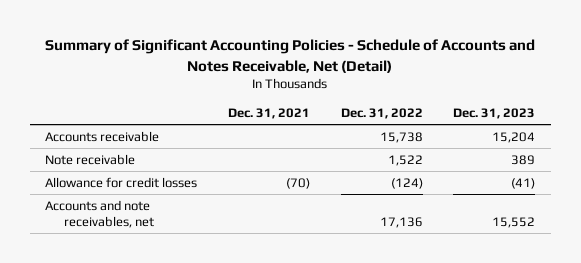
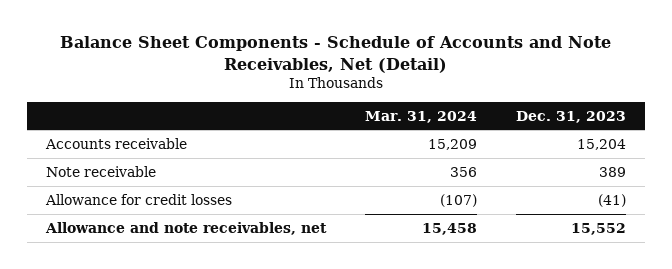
[45,39,536,73] Summary of Significant Accounting Policies - Schedule of Accounts and Notes Receivable, Net (Detail) -> [60,36,612,73] Balance Sheet Components - Schedule of Accounts and Note Receivables, Net (Detail)
[228,107,311,119] Dec. 31, 2021 -> none
[340,107,423,119] Dec. 31, 2022 -> none
none -> [365,110,478,123] Mar. 31, 2024
[45,199,154,228] Accounts and note receivables, net -> [45,221,328,235] Allowance and note receivables, net

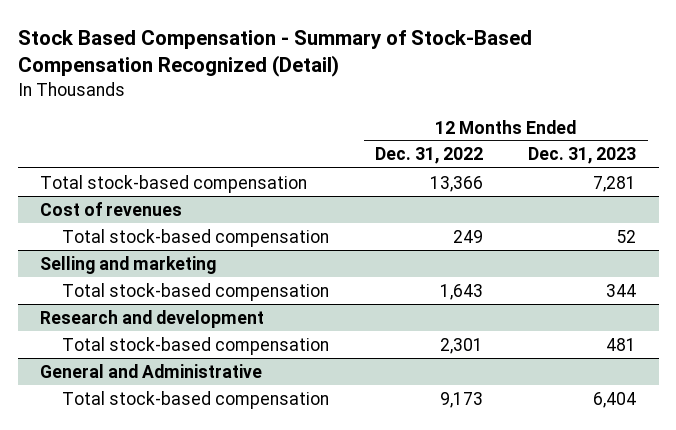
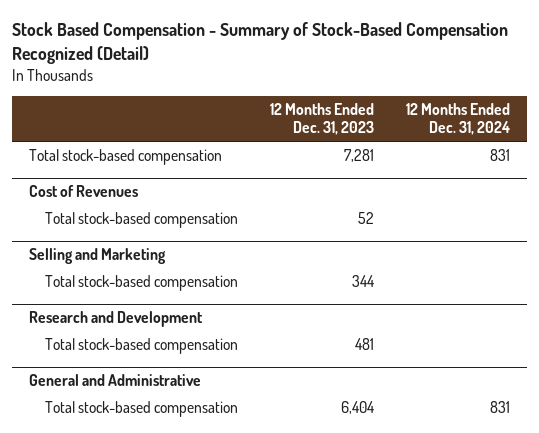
[374,147,483,165] Dec. 31, 2022 -> none
none -> [406,103,511,136] 12 Months Ended Dec. 31, 2024
[40,201,183,216] Cost of revenues -> [28,185,138,198] Cost of Revenues
[40,255,217,274] Selling and marketing -> [28,248,166,265] Selling and Marketing
[40,309,265,328] Research and development -> [28,311,203,328] Research and Development

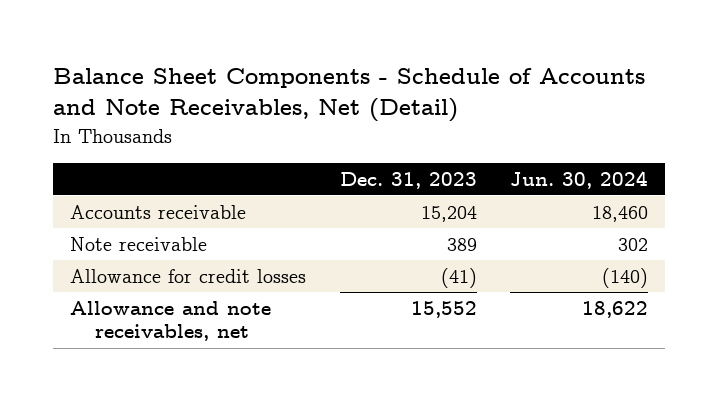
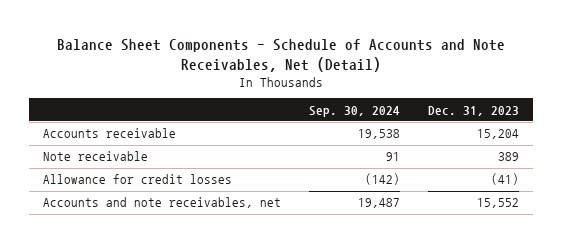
[510,170,649,189] Jun. 30, 2024 -> none
none -> [309,105,401,117] Sep. 30, 2024
[70,300,272,342] Allowance and note receivables, net -> [43,197,282,209] Accounts and note receivables, net

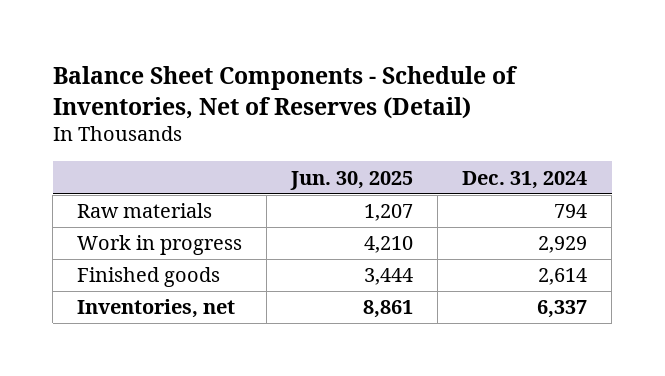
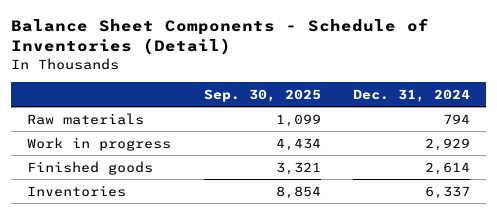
[52,65,518,119] Balance Sheet Components - Schedule of Inventories, Net of Reserves (Detail) -> [10,18,429,56] Balance Sheet Components - Schedule of Inventories (Detail)
[290,170,414,190] Jun. 30, 2025 -> none
none -> [203,88,321,102] Sep. 30, 2025
[77,299,236,319] Inventories, net -> [27,184,127,197] Inventories

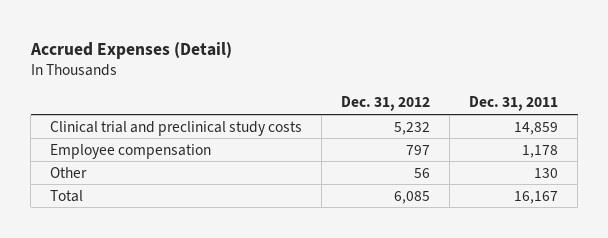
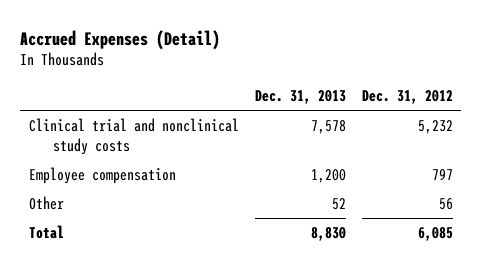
[469,96,559,112] Dec. 31, 2011 -> none
none -> [254,90,346,105] Dec. 31, 2013
[50,120,303,136] Clinical trial and preclinical study costs -> [28,118,239,155] Clinical trial and nonclinical study costs

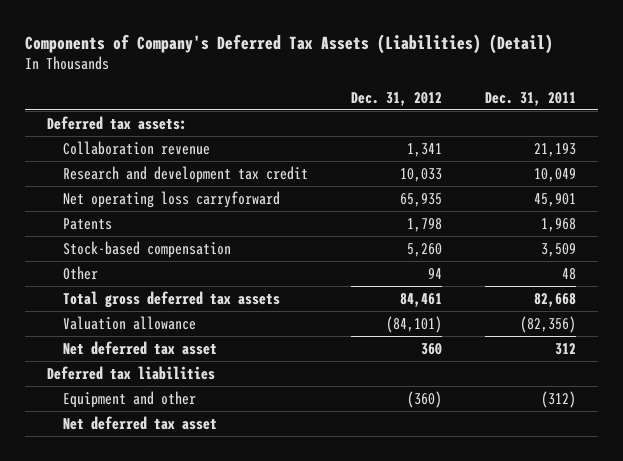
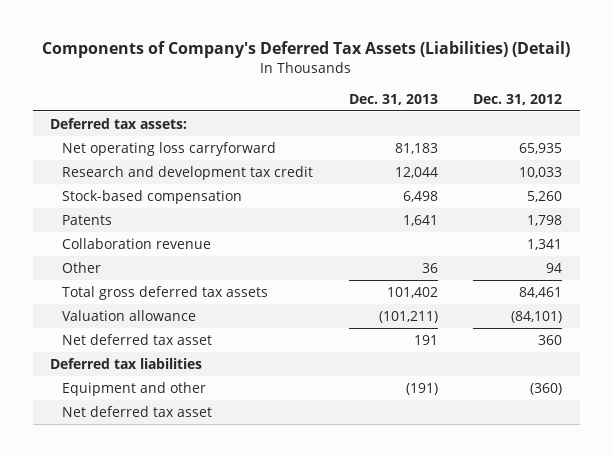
[485,91,577,106] Dec. 31, 2011 -> none
none -> [348,93,438,105] Dec. 31, 2013
[62,165,308,183] Research and development tax credit -> [62,166,314,181] Research and development tax credit
[62,217,112,230] Patents -> [62,215,113,226] Patents
[62,140,210,155] Collaboration revenue -> [62,238,212,250] Collaboration revenue

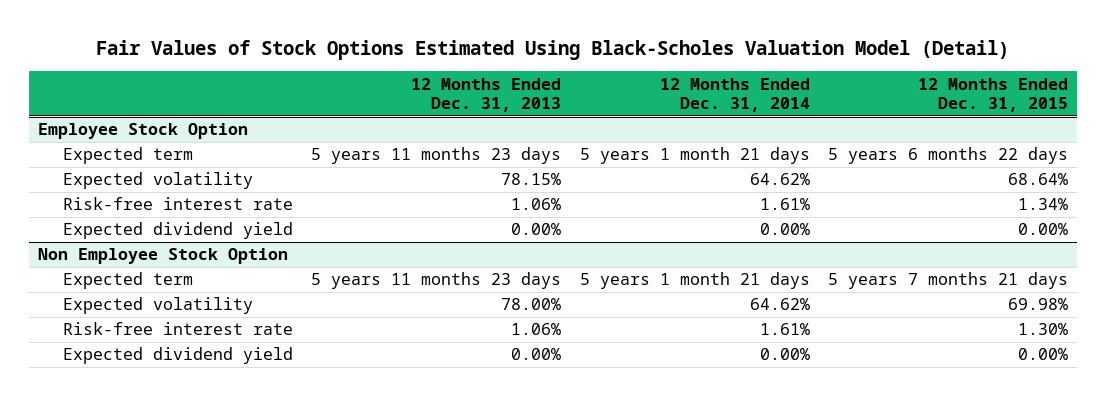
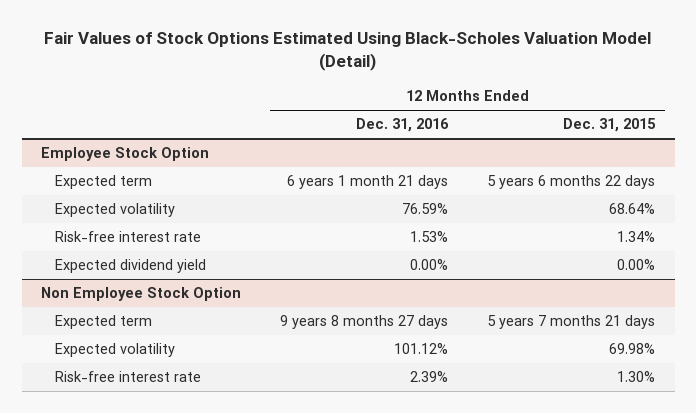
[411,77,562,113] 12 Months Ended Dec. 31, 2013 -> none
[659,77,810,113] 12 Months Ended Dec. 31, 2014 -> none
none -> [356,118,450,133] Dec. 31, 2016
[62,347,293,365] Expected dividend yield -> none

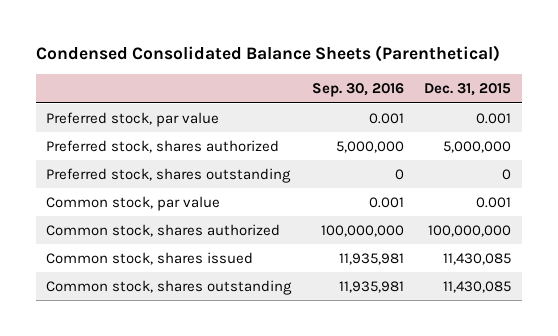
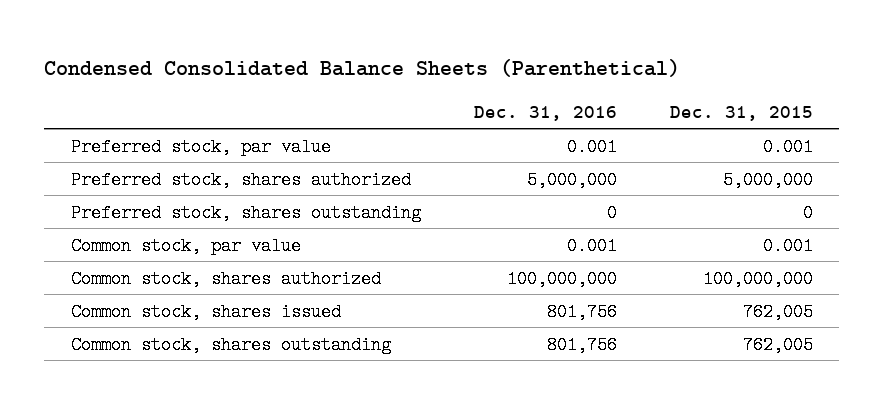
[311,83,404,98] Sep. 30, 2016 -> none
none -> [473,105,617,121] Dec. 31, 2016
[443,252,512,265] 11,430,085 -> [742,302,813,321] 762,005
[443,280,512,293] 11,430,085 -> [742,335,813,354] 762,005

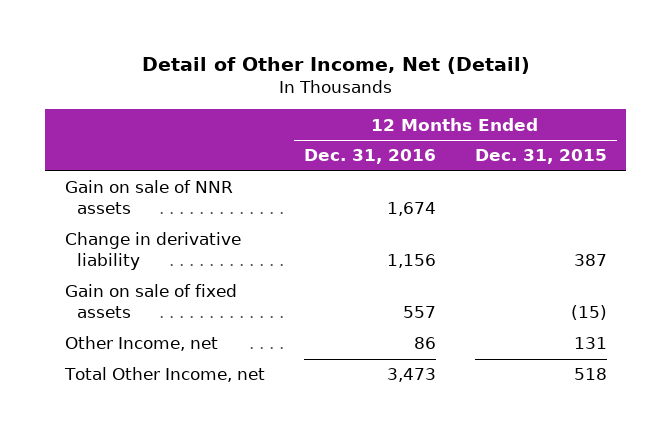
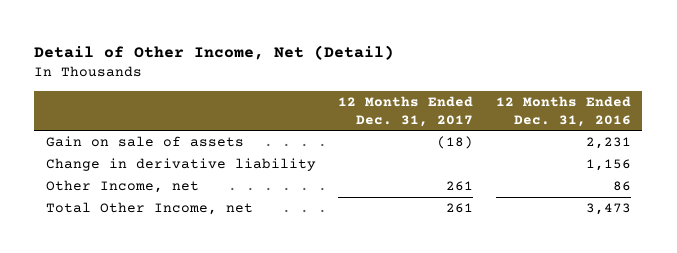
[474,149,607,165] Dec. 31, 2015 -> none
none -> [338,95,474,127] 12 Months Ended Dec. 31, 2017
[64,180,233,215] Gain on sale of NNR assets -> [45,136,244,148] Gain on sale of assets
[386,202,436,217] 1,674 -> [585,137,631,150] 2,231
[64,284,237,319] Gain on sale of fixed assets -> none

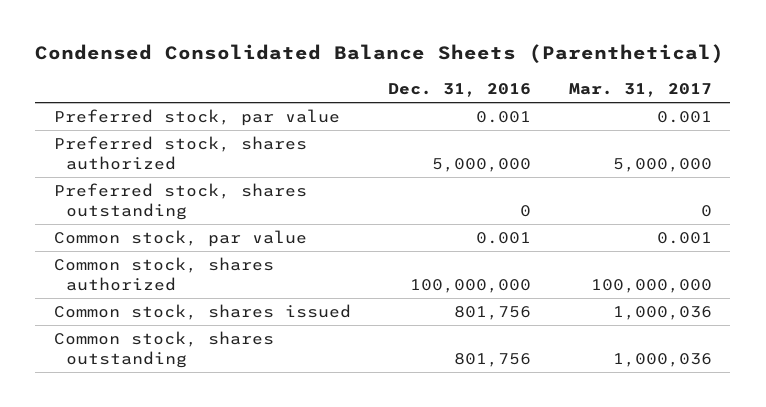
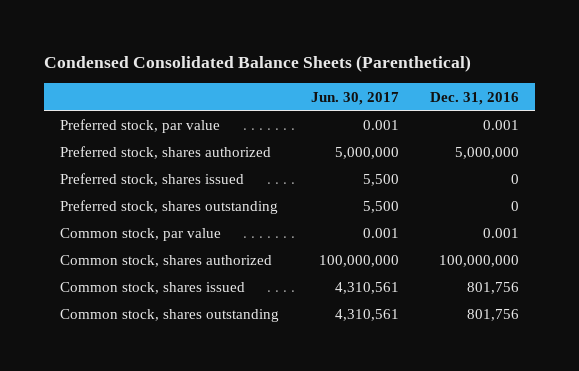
[568,83,712,98] Mar. 31, 2017 -> none
none -> [310,91,399,105] Jun. 30, 2017
none -> [60,172,245,186] Preferred stock, shares issued

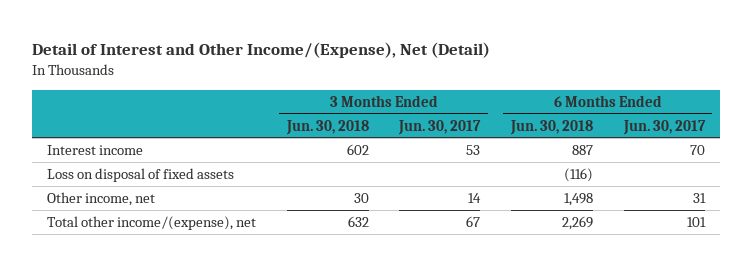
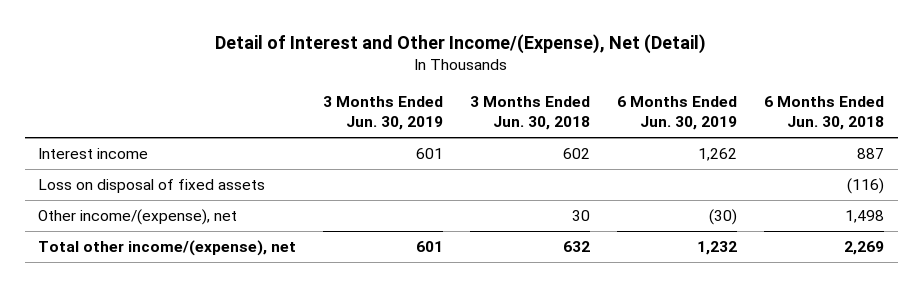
[398,119,482,135] Jun. 30, 2017 -> none
[622,119,706,135] Jun. 30, 2017 -> none
none -> [323,95,444,131] 3 Months Ended Jun. 30, 2019
none -> [617,95,738,131] 6 Months Ended Jun. 30, 2019
[47,191,156,206] Other income, net -> [38,209,238,226] Other income/(expense), net

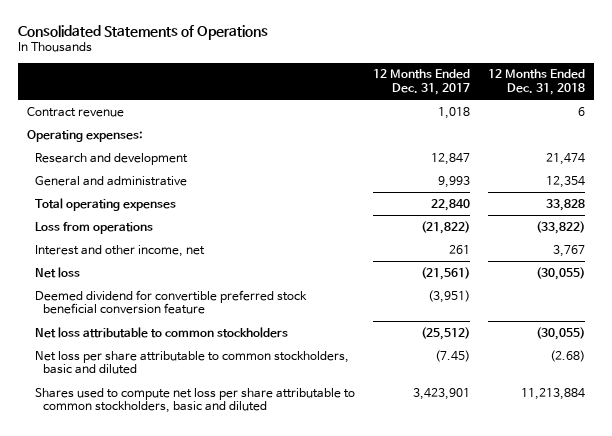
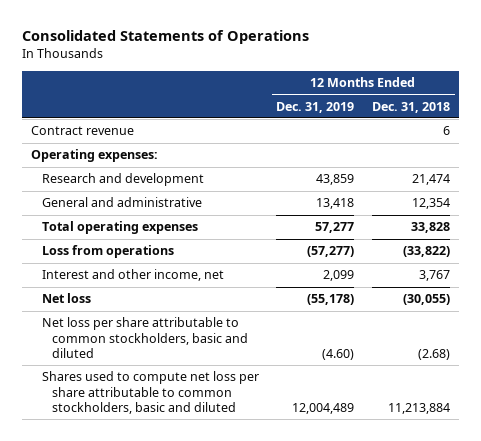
[373,69,471,96] 12 Months Ended Dec. 31, 2017 -> none
none -> [276,101,355,113] Dec. 31, 2019
[34,289,307,315] Deemed dividend for convertible preferred stock beneficial conversion feature -> none
[34,326,288,338] Net loss attributable to common stockholders -> none

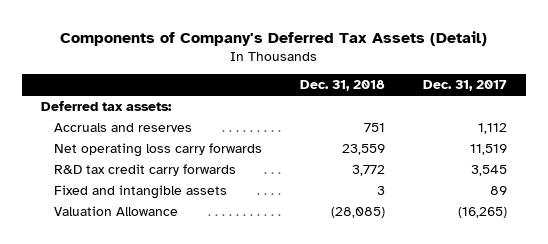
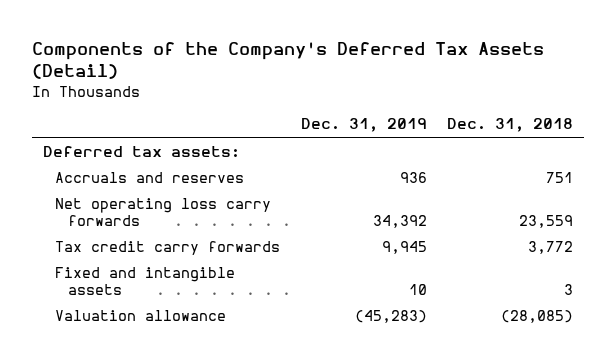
[60,30,488,46] Components of Company's Deferred Tax Assets (Detail) -> [32,41,545,80] Components of the Company's Deferred Tax Assets (Detail)
[423,80,508,92] Dec. 31, 2017 -> none
none -> [300,118,427,133] Dec. 31, 2019
[53,164,236,177] R&D tax credit carry forwards -> [55,240,281,255] Tax credit carry forwards
[53,206,178,217] Valuation Allowance -> [55,309,227,321] Valuation allowance

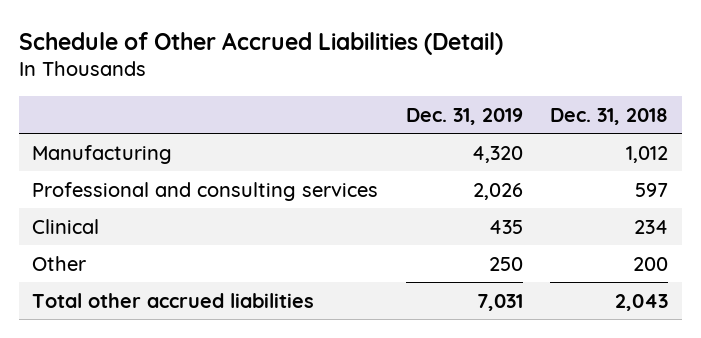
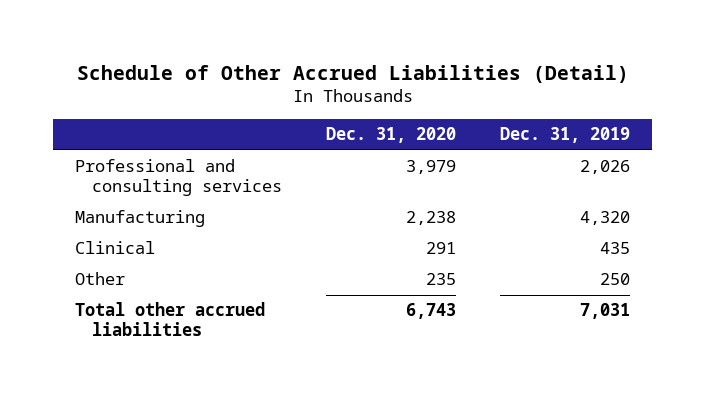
[550,107,669,125] Dec. 31, 2018 -> none
none -> [326,127,457,144] Dec. 31, 2020
[32,144,173,164] Manufacturing -> [75,210,206,228] Manufacturing

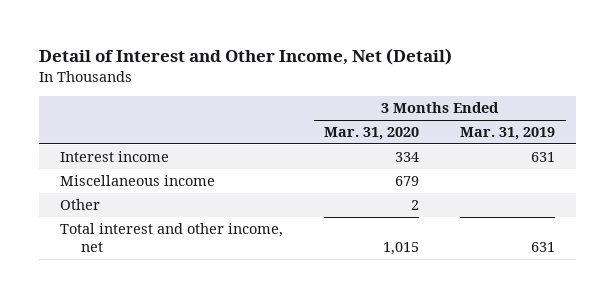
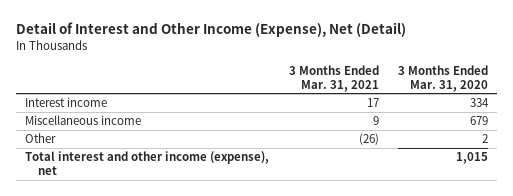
[39,47,453,65] Detail of Interest and Other Income, Net (Detail) -> [15,22,406,38] Detail of Interest and Other Income (Expense), Net (Detail)
[460,127,556,141] Mar. 31, 2019 -> none
none -> [288,64,379,92] 3 Months Ended Mar. 31, 2021
[59,223,283,253] Total interest and other income, net -> [25,151,270,176] Total interest and other income (expense), net

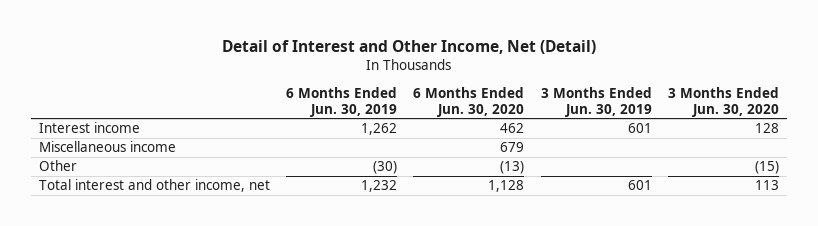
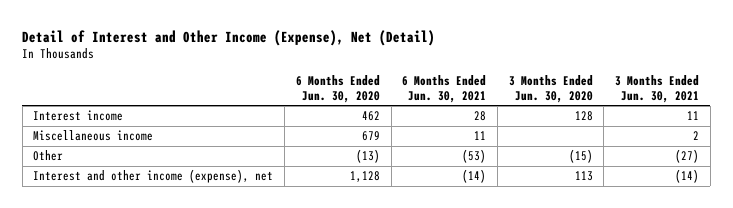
[221,39,596,54] Detail of Interest and Other Income, Net (Detail) -> [22,29,436,46] Detail of Interest and Other Income (Expense), Net (Detail)
[286,86,398,117] 6 Months Ended Jun. 30, 2019 -> none
[540,86,652,117] 3 Months Ended Jun. 30, 2019 -> none
none -> [402,75,487,103] 6 Months Ended Jun. 30, 2021
none -> [615,75,700,103] 3 Months Ended Jun. 30, 2021
[38,179,270,193] Total interest and other income, net -> [33,169,274,184] Interest and other income (expense), net

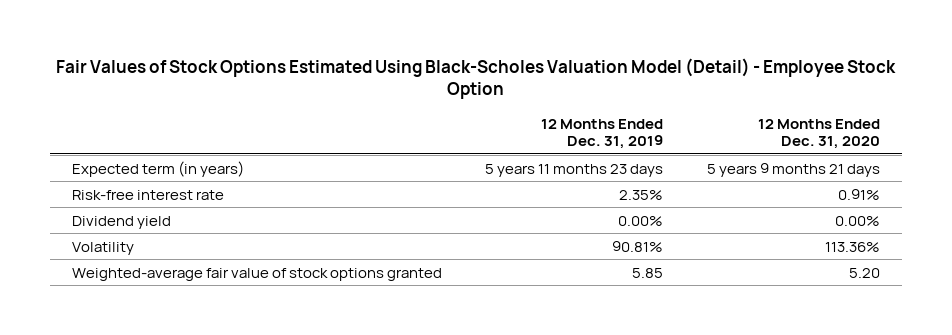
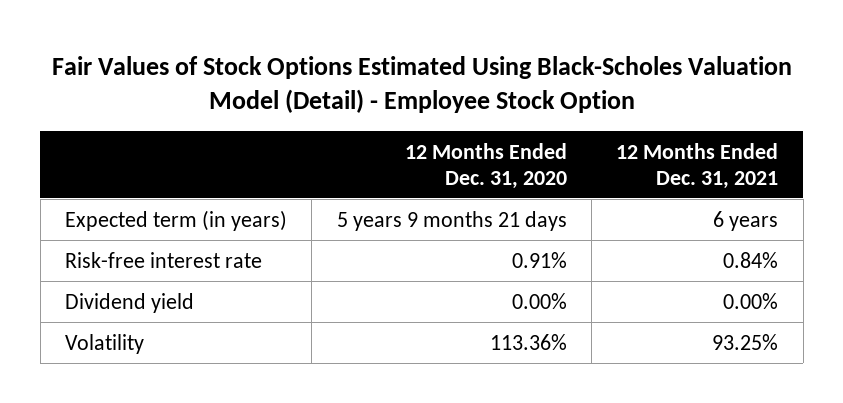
[541,118,664,149] 12 Months Ended Dec. 31, 2019 -> none
none -> [616,142,779,189] 12 Months Ended Dec. 31, 2021
[71,267,442,281] Weighted-average fair value of stock options granted -> none

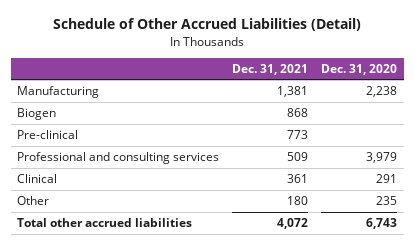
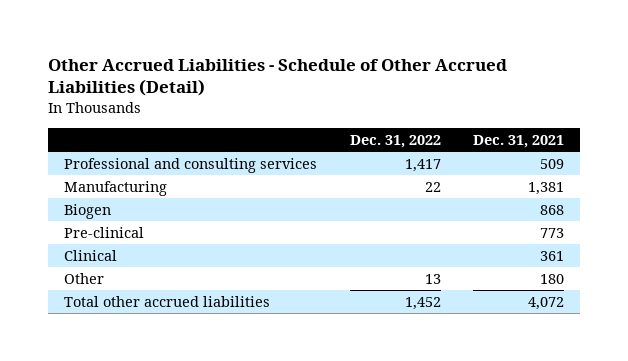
[53,18,362,32] Schedule of Other Accrued Liabilities (Detail) -> [47,58,507,97] Other Accrued Liabilities - Schedule of Other Accrued Liabilities (Detail)
[321,63,398,75] Dec. 31, 2020 -> none
none -> [349,134,441,148] Dec. 31, 2022
[17,152,220,165] Professional and consulting services -> [64,157,318,173] Professional and consulting services

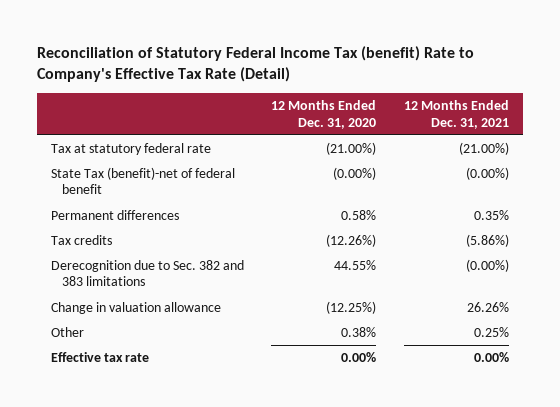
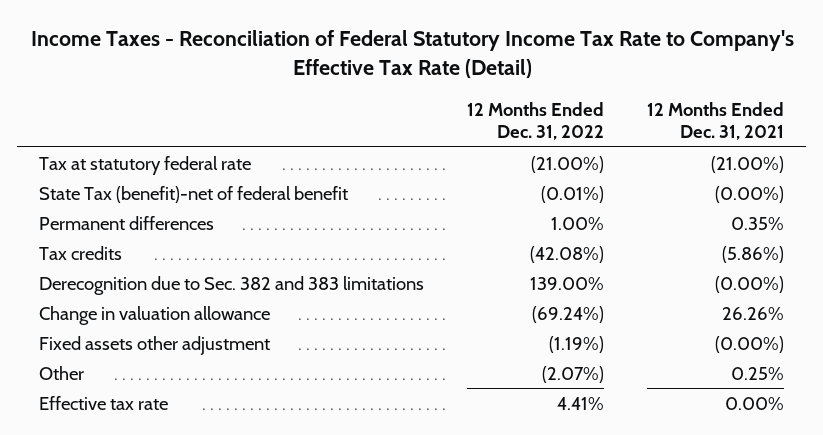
[36,46,474,83] Reconciliation of Statutory Federal Income Tax (benefit) Rate to Company's Effective Tax Rate (Detail) -> [30,30,794,79] Income Taxes - Reconciliation of Federal Statutory Income Tax Rate to Company's Effective Tax Rate (Detail)
[271,100,377,129] 12 Months Ended Dec. 31, 2020 -> none
none -> [467,101,605,141] 12 Months Ended Dec. 31, 2022
none -> [39,335,271,355] Fixed assets other adjustment

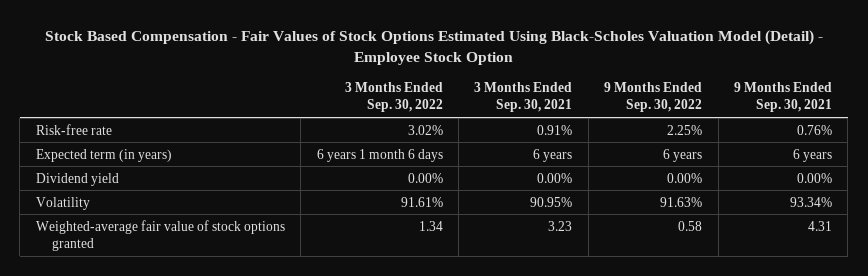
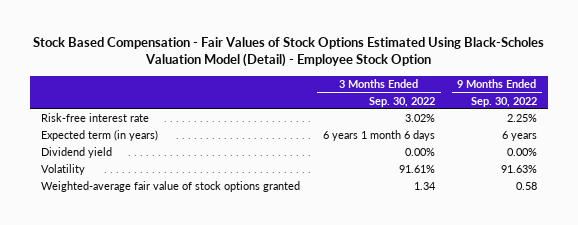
[474,82,573,113] 3 Months Ended Sep. 30, 2021 -> none
[733,82,832,113] 9 Months Ended Sep. 30, 2021 -> none
[35,123,112,135] Risk-free rate -> [41,113,150,123] Risk-free interest rate

